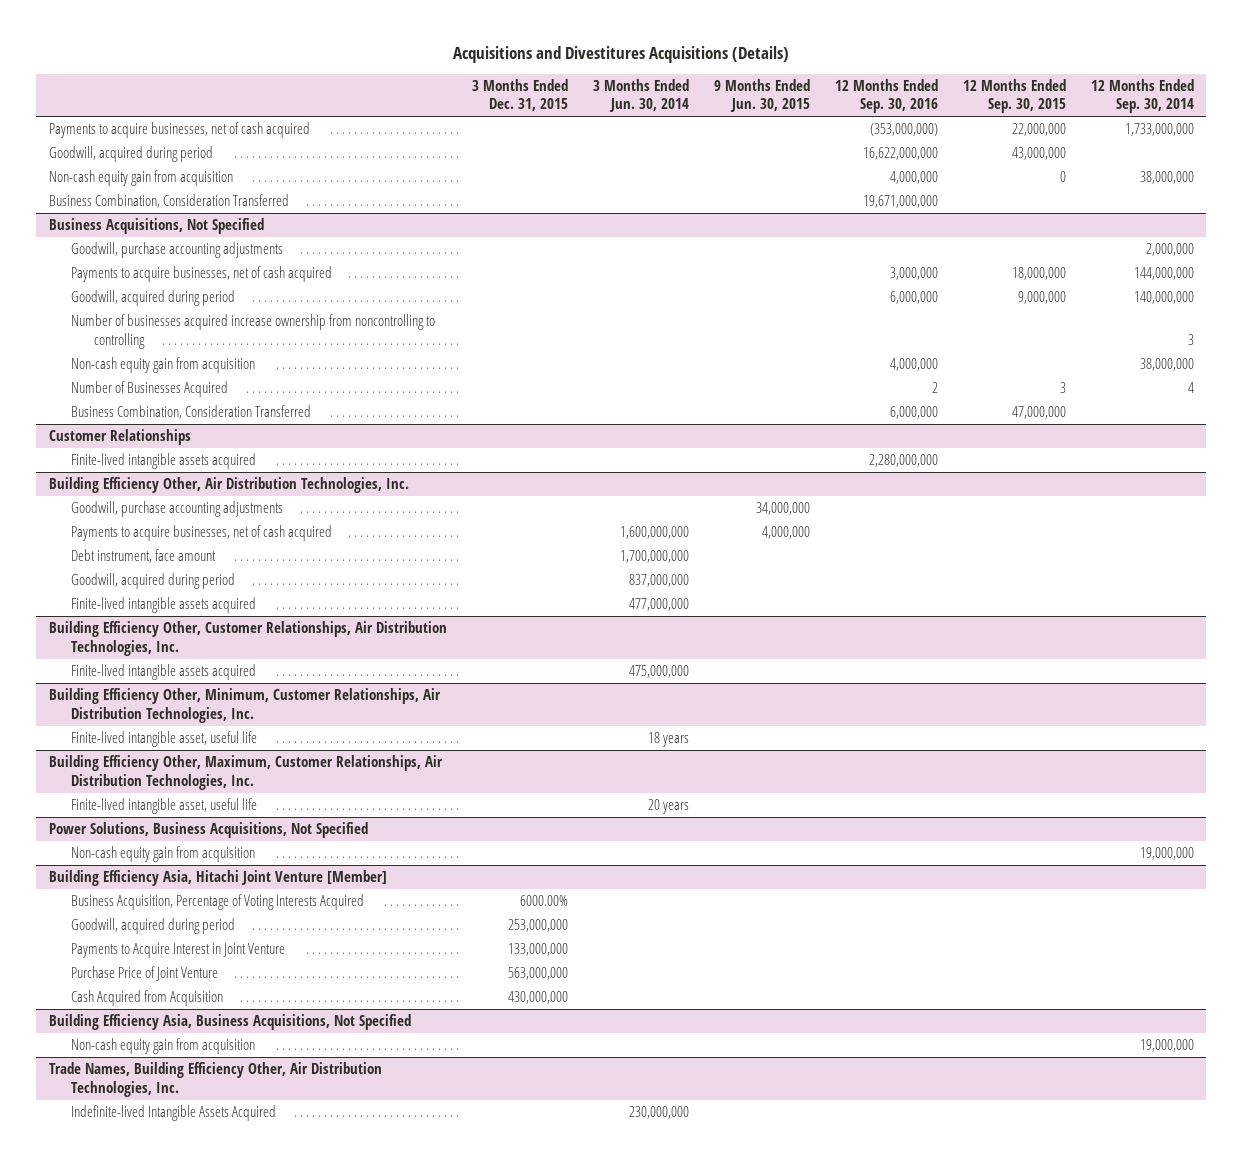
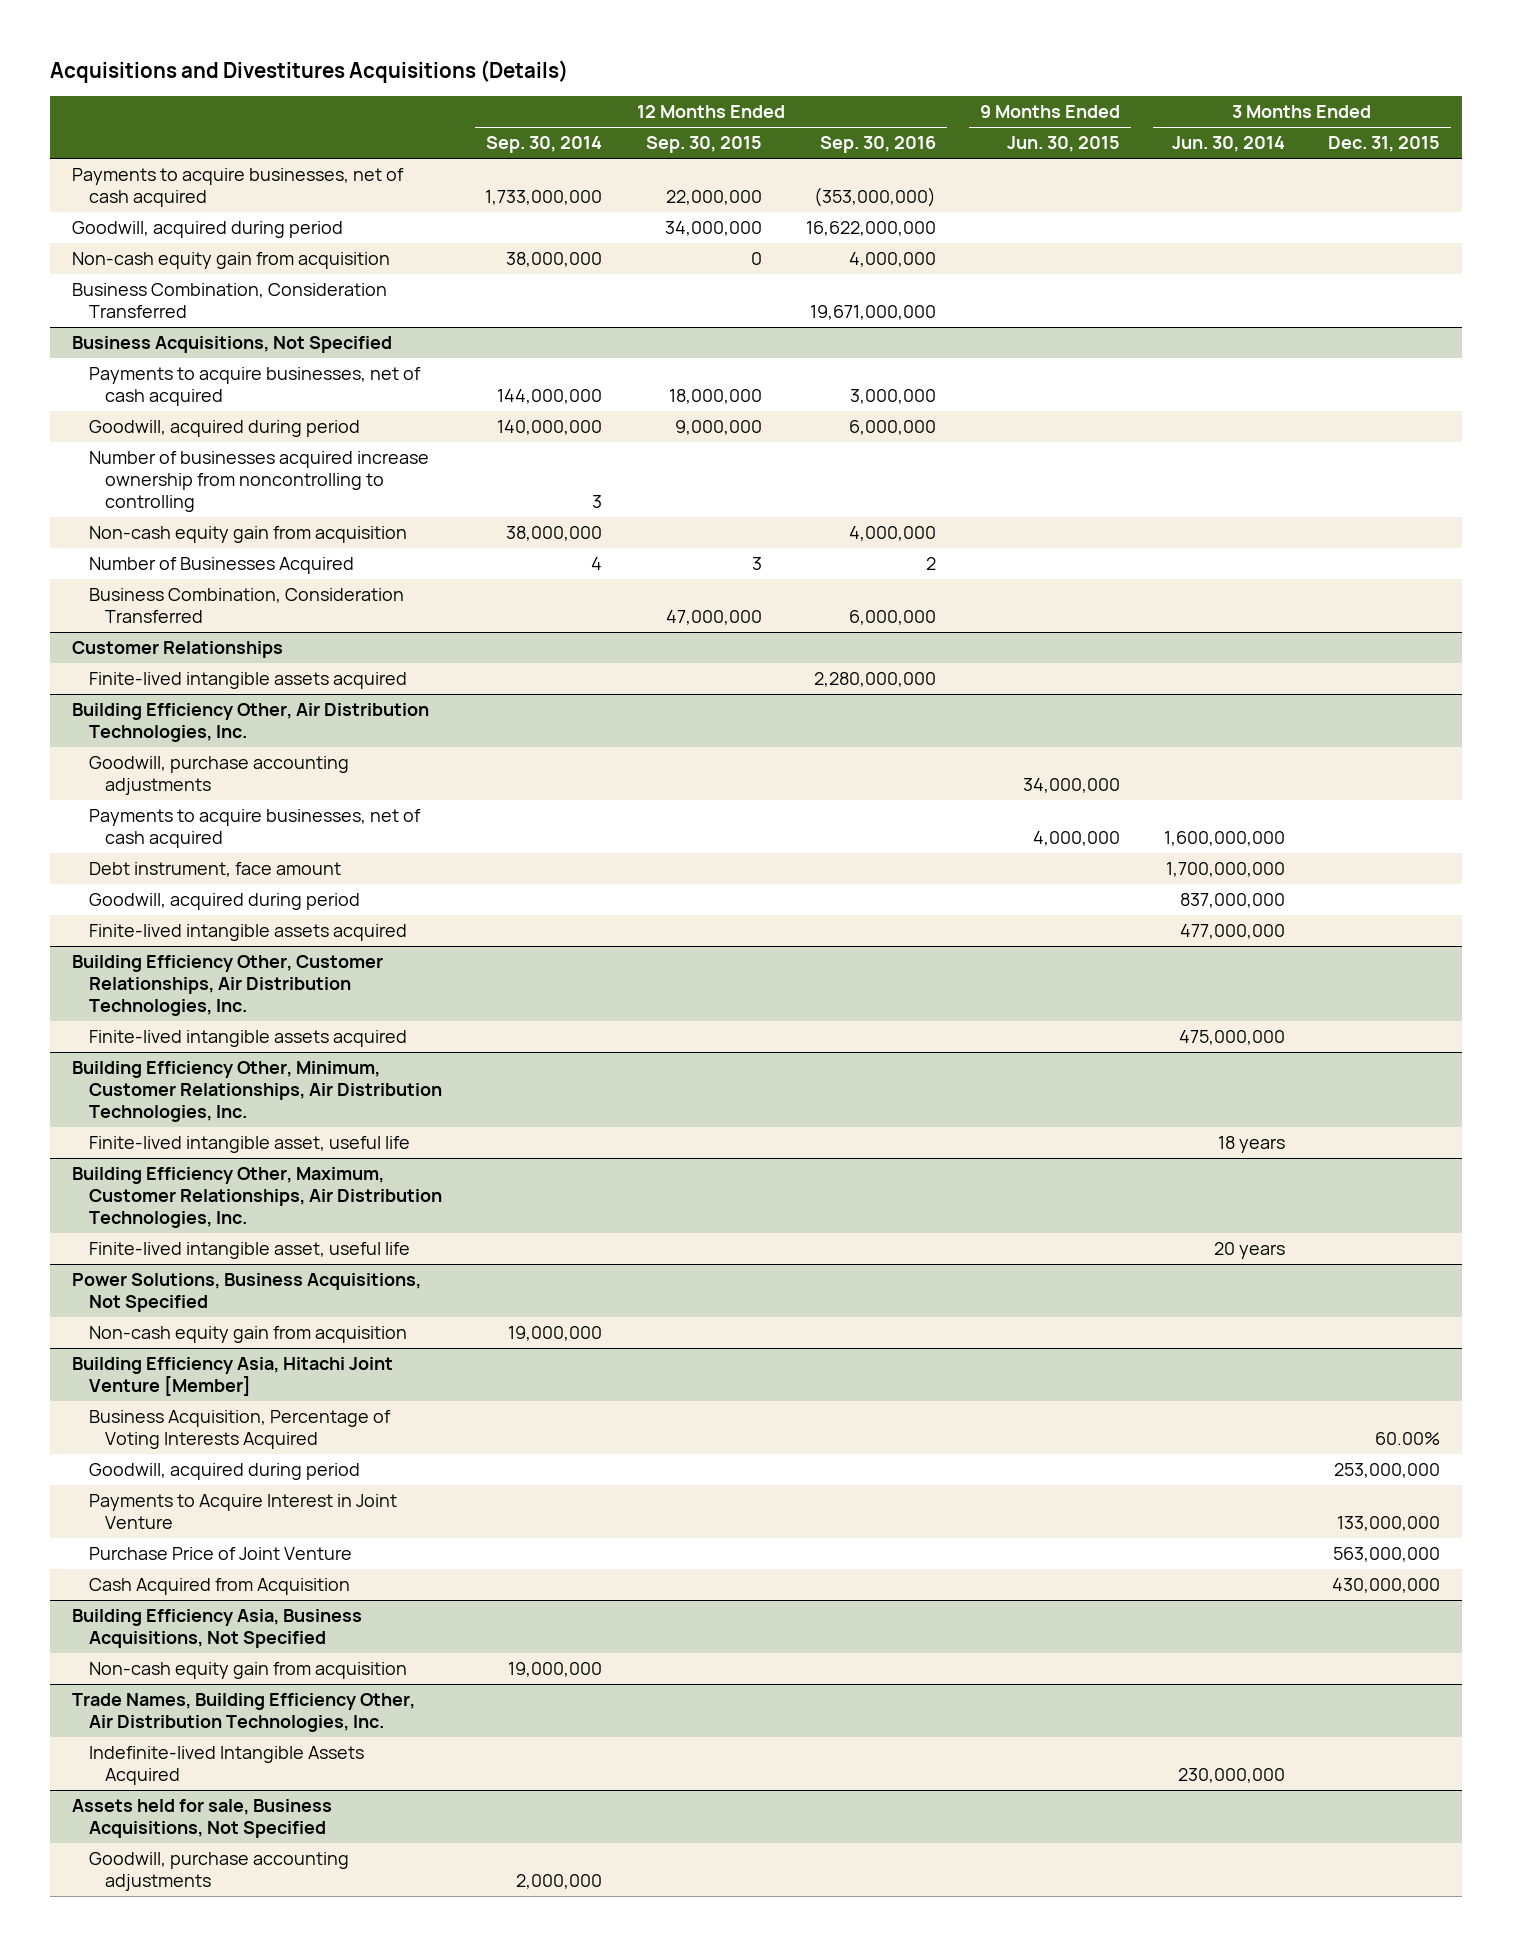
[1011,147,1066,161] 43,000,000 -> [665,221,763,237] 34,000,000
[71,242,284,259] Goodwill, purchase accounting adjustments -> none
[519,895,568,907] 6000.00% -> [1375,1432,1441,1446] 60.00%
none -> [72,1799,333,1839] Assets held for sale, Business Acquisitions, Not Specified
none -> [88,1852,349,1892] Goodwill, purchase accounting adjustments

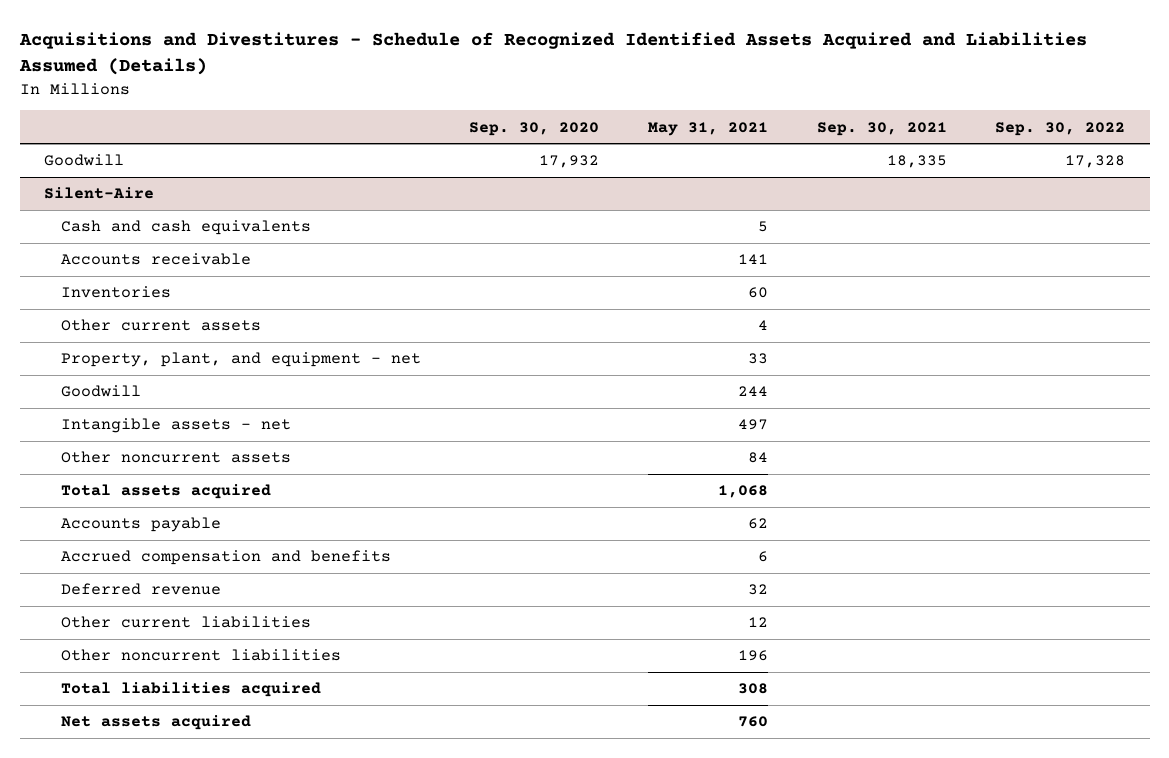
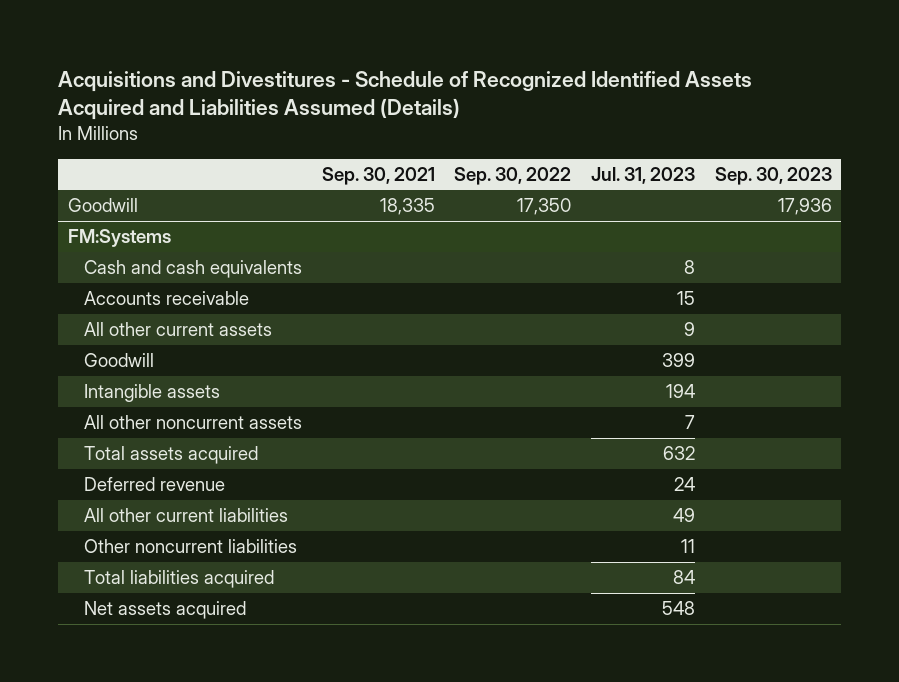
[469,121,600,136] Sep. 30, 2020 -> none
[648,121,769,136] May 31, 2021 -> none
none -> [590,166,695,184] Jul. 31, 2023
none -> [714,166,832,185] Sep. 30, 2023
[43,187,154,200] Silent-Aire -> none
[60,220,311,236] Cash and cash equivalents -> none
[60,253,251,266] Accounts receivable -> none
[60,286,171,299] Inventories -> none
[60,319,261,332] Other current assets -> none
[60,352,421,368] Property, plant, and equipment - net -> none
[60,385,141,398] Goodwill -> none
[60,418,291,434] Intangible assets - net -> none
[60,451,291,464] Other noncurrent assets -> none
[60,484,271,500] Total assets acquired -> none
[60,517,221,533] Accounts payable -> none
[60,550,391,566] Accrued compensation and benefits -> none
[60,583,221,596] Deferred revenue -> none
[60,616,311,629] Other current liabilities -> none
[60,649,341,662] Other noncurrent liabilities -> none
[60,682,321,698] Total liabilities acquired -> none
[60,715,251,731] Net assets acquired -> none
[1065,155,1126,169] 17,328 -> [517,198,572,216] 17,350
none -> [67,229,171,248] FM:Systems
none -> [83,260,302,279] Cash and cash equivalents
none -> [83,291,249,306] Accounts receivable
none -> [83,322,272,337] All other current assets
none -> [83,353,154,368] Goodwill
none -> [83,384,220,403] Intangible assets
none -> [83,415,302,430] All other noncurrent assets
none -> [83,446,258,465] Total assets acquired
none -> [83,477,225,492] Deferred revenue
none -> [83,508,288,523] All other current liabilities
none -> [83,539,297,554] Other noncurrent liabilities
none -> [83,570,274,589] Total liabilities acquired
none -> [83,601,246,620] Net assets acquired

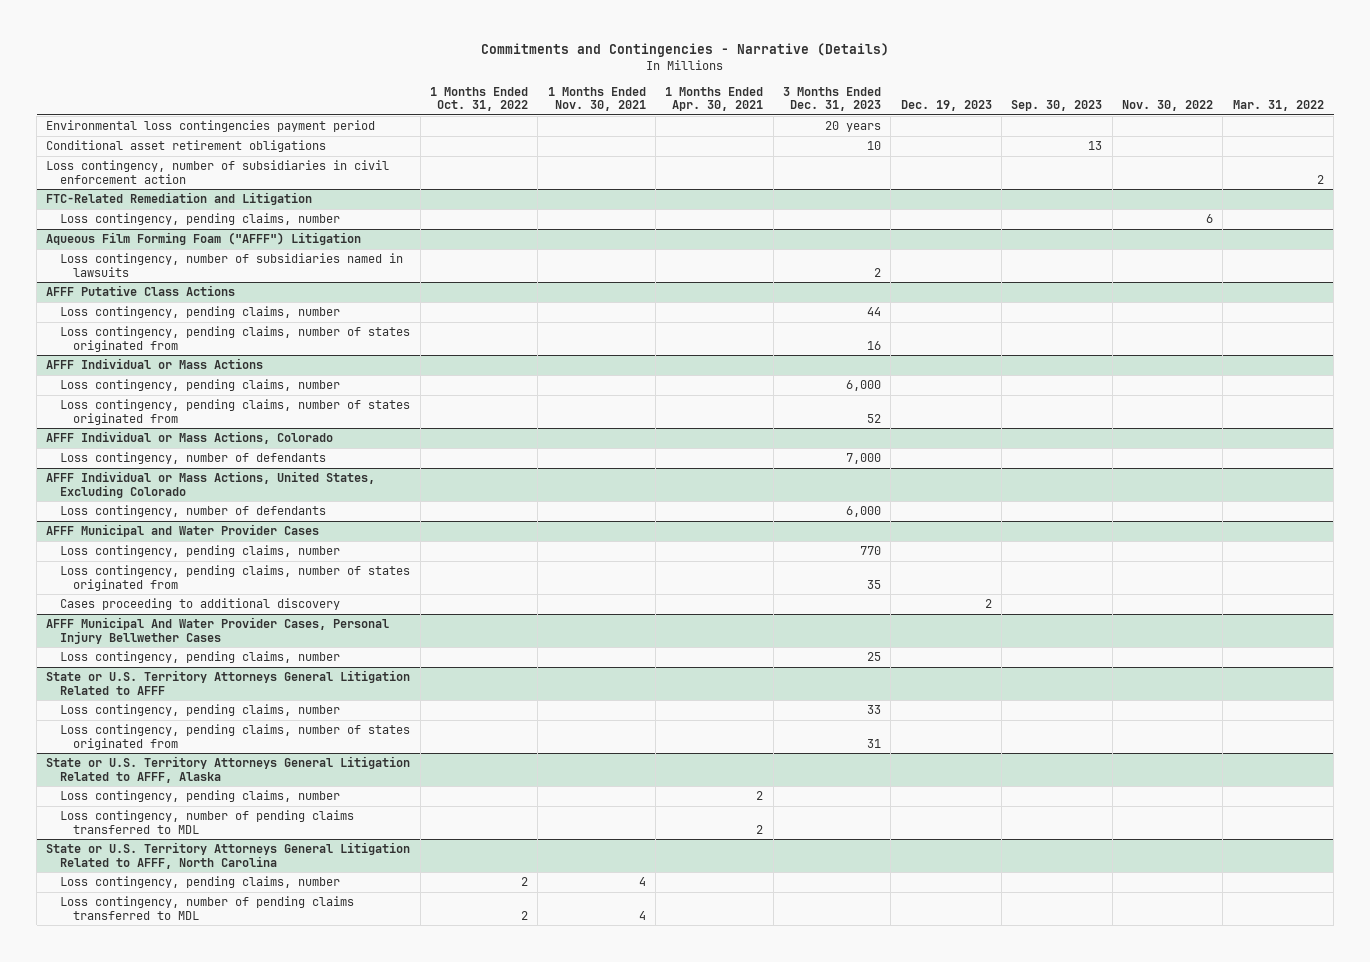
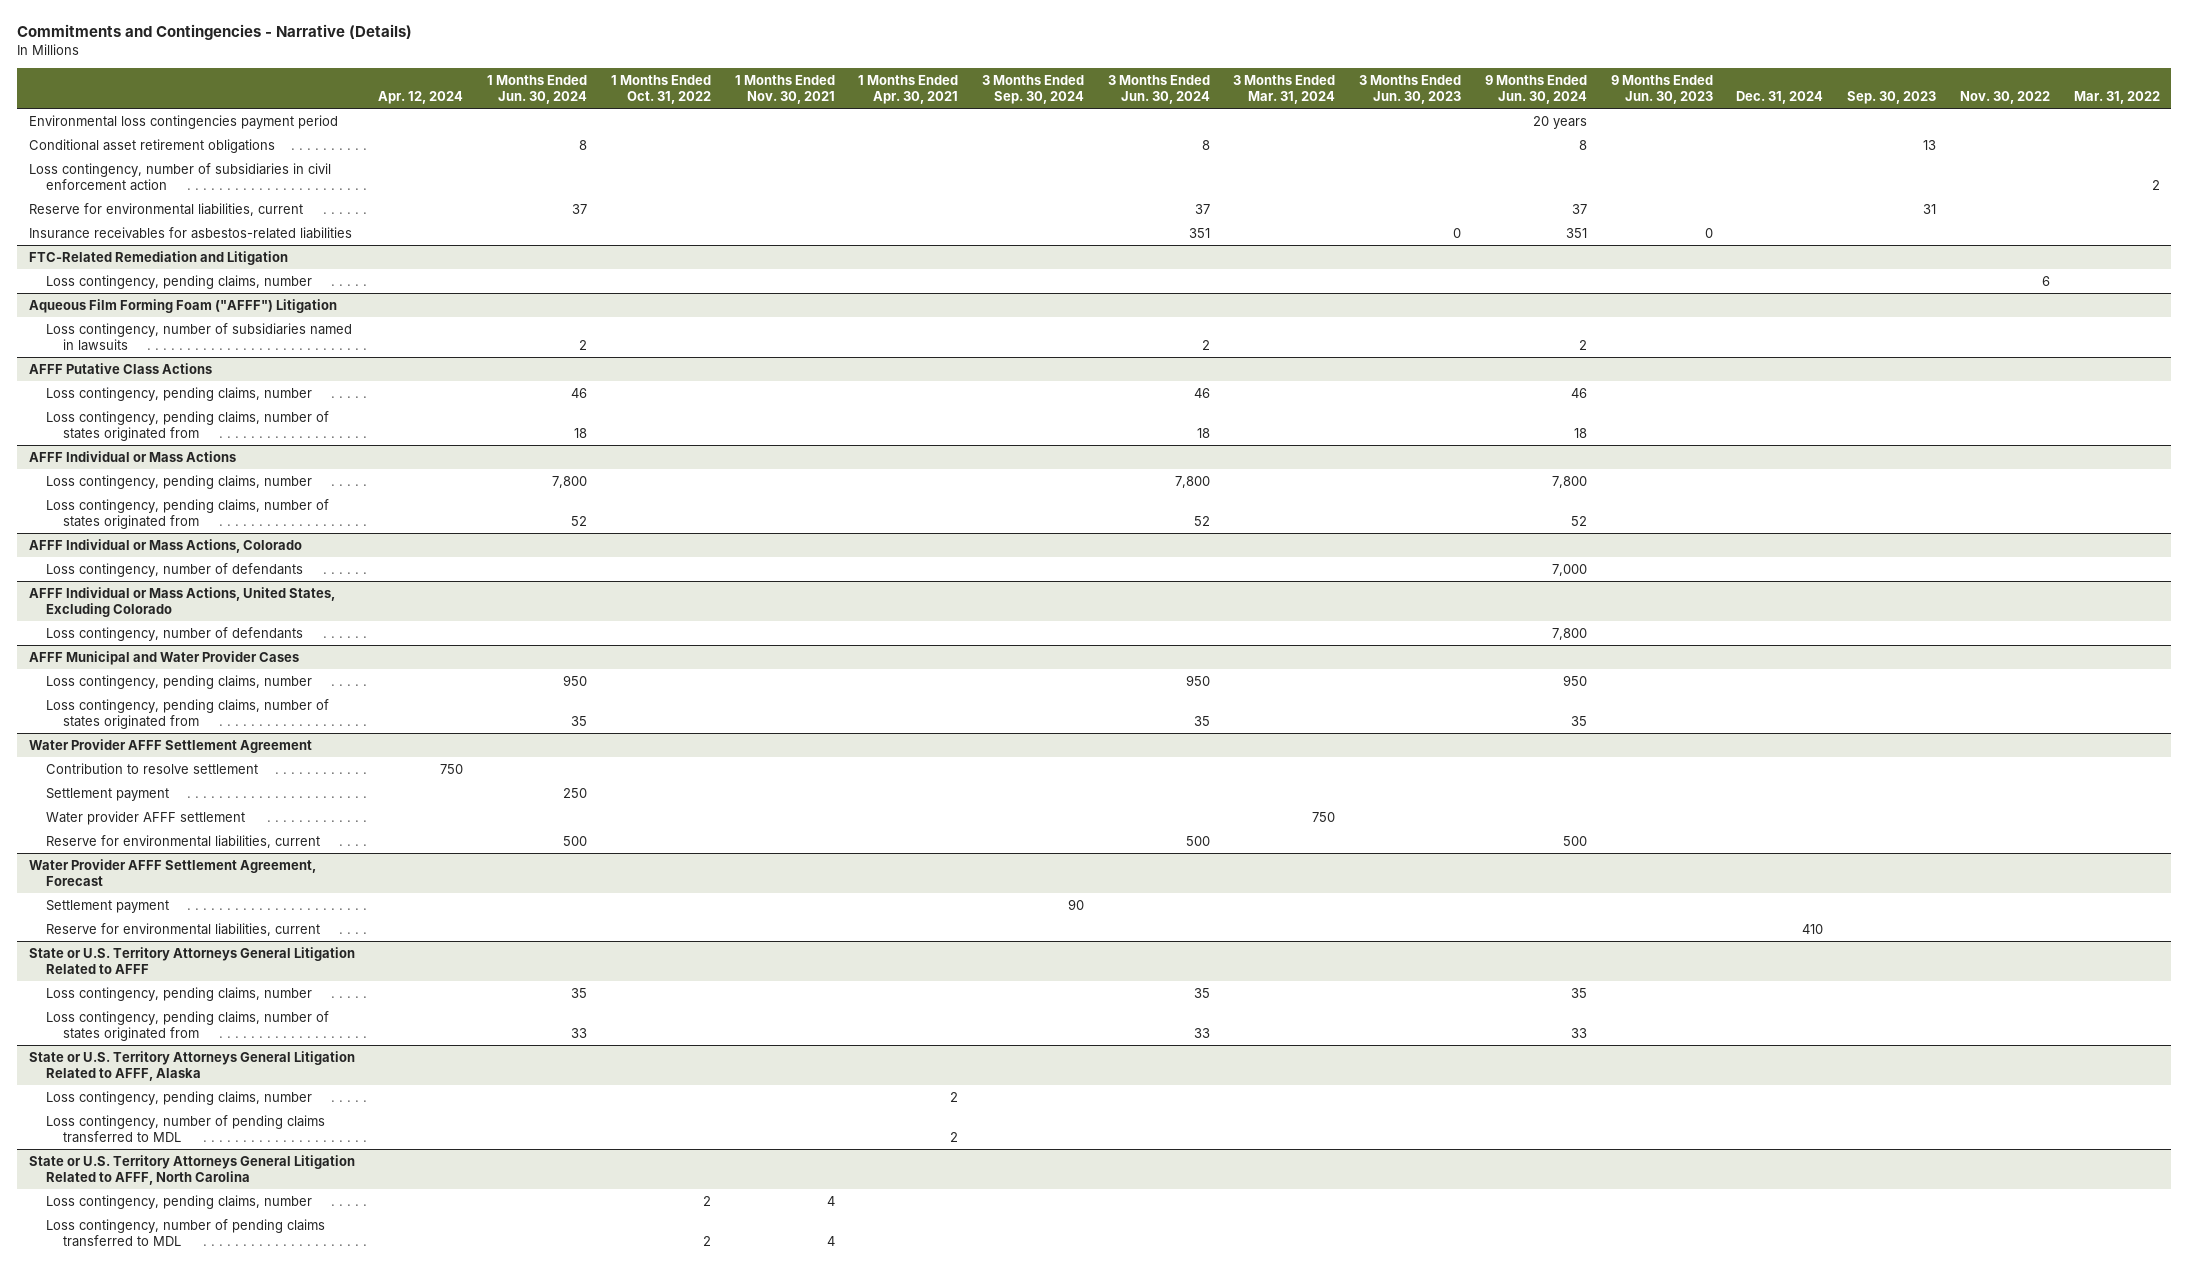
[783,86,882,112] 3 Months Ended Dec. 31, 2023 -> none
[900,100,992,112] Dec. 19, 2023 -> none
none -> [378,90,464,104] Apr. 12, 2024
none -> [487,75,588,104] 1 Months Ended Jun. 30, 2024
none -> [982,75,1085,104] 3 Months Ended Sep. 30, 2024
none -> [1107,75,1210,104] 3 Months Ended Jun. 30, 2024
none -> [1233,75,1336,104] 3 Months Ended Mar. 31, 2024
none -> [1359,75,1462,104] 3 Months Ended Jun. 30, 2023
none -> [1484,75,1587,104] 9 Months Ended Jun. 30, 2024
none -> [1610,75,1713,104] 9 Months Ended Jun. 30, 2023
none -> [1736,90,1824,104] Dec. 31, 2024
none -> [28,202,303,216] Reserve for environmental liabilities, current
none -> [28,226,352,239] Insurance receivables for asbestos-related liabilities
[59,598,340,611] Cases proceeding to additional discovery -> none
[46,617,390,644] AFFF Municipal And Water Provider Cases, Personal Injury Bellwether Cases -> none
[59,651,340,664] Loss contingency, pending claims, number -> none
none -> [28,738,312,753] Water Provider AFFF Settlement Agreement
none -> [45,762,258,774] Contribution to resolve settlement
none -> [45,787,169,801] Settlement payment
none -> [45,810,245,825] Water provider AFFF settlement
none -> [45,834,320,848] Reserve for environmental liabilities, current
none -> [28,858,316,886] Water Provider AFFF Settlement Agreement, Forecast
none -> [45,899,169,913] Settlement payment
none -> [45,922,320,936] Reserve for environmental liabilities, current

